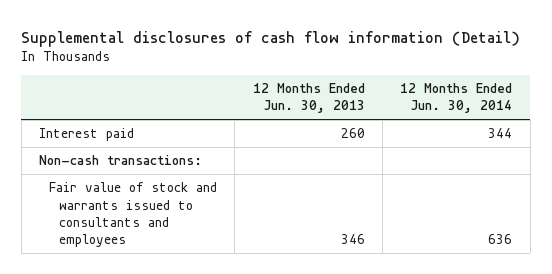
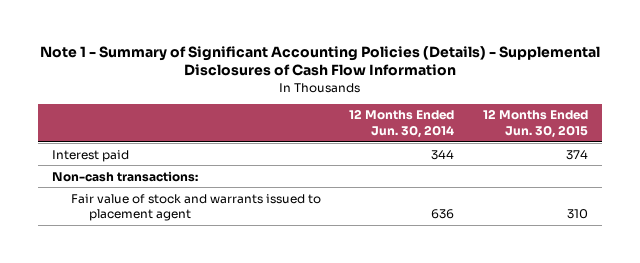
[21,30,521,47] Supplemental disclosures of cash flow information (Detail) -> [40,45,601,77] Note 1 - Summary of Significant Accounting Policies (Details) - Supplemental Disclosures of Cash Flow Information
[252,83,365,114] 12 Months Ended Jun. 30, 2013 -> none
none -> [482,109,588,138] 12 Months Ended Jun. 30, 2015
[49,182,218,248] Fair value of stock and warrants issued to consultants and employees -> [70,193,321,222] Fair value of stock and warrants issued to placement agent

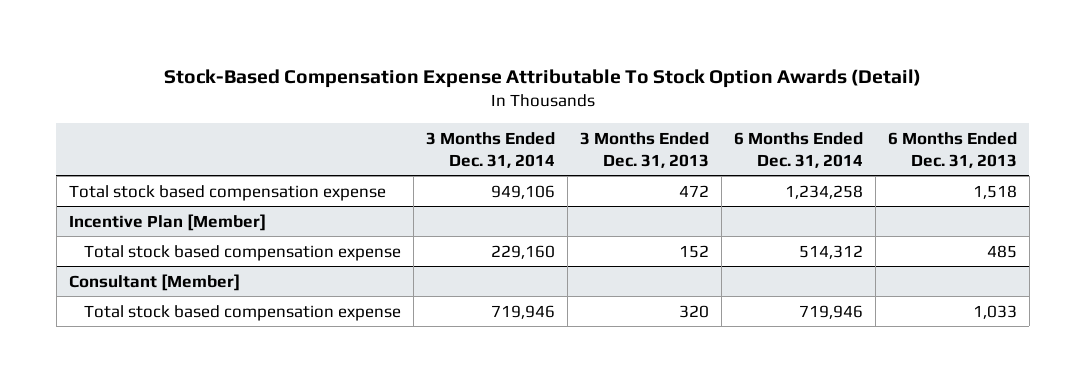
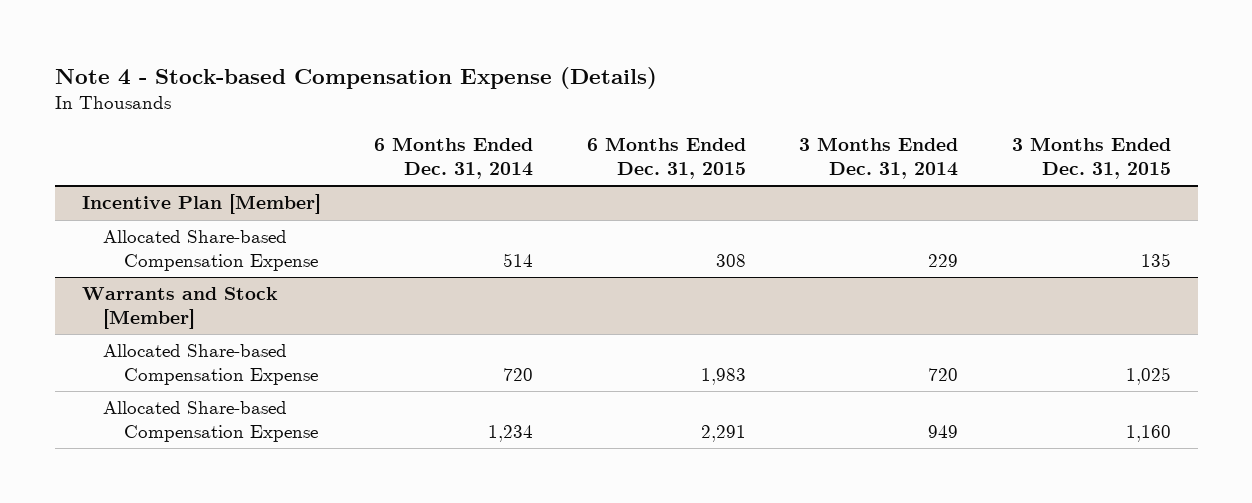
[163,68,921,88] Stock-Based Compensation Expense Attributable To Stock Option Awards (Detail) -> [54,66,657,89] Note 4 - Stock-based Compensation Expense (Details)
[579,131,709,168] 3 Months Ended Dec. 31, 2013 -> none
[887,131,1017,168] 6 Months Ended Dec. 31, 2013 -> none
none -> [586,137,746,180] 6 Months Ended Dec. 31, 2015
none -> [1011,137,1171,180] 3 Months Ended Dec. 31, 2015
[68,184,386,201] Total stock based compensation expense -> none
[68,273,240,291] Consultant [Member] -> none
[83,244,401,261] Total stock based compensation expense -> [102,230,318,272] Allocated Share-based Compensation Expense
[490,244,555,259] 229,160 -> [928,254,959,268] 229
[798,244,863,259] 514,312 -> [503,253,534,268] 514
none -> [81,287,278,330] Warrants and Stock [Member]
[83,304,401,321] Total stock based compensation expense -> [102,344,318,386] Allocated Share-based Compensation Expense
[490,304,555,319] 719,946 -> [928,368,959,382] 720
[798,304,863,319] 719,946 -> [503,368,534,382] 720
none -> [102,401,318,443] Allocated Share-based Compensation Expense

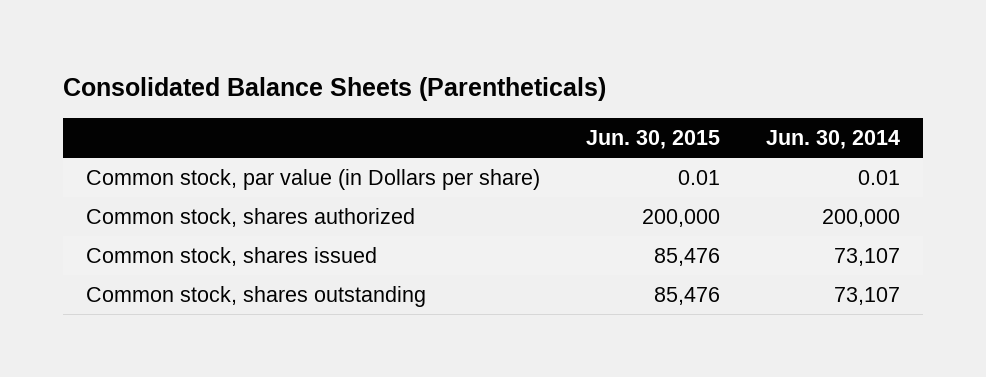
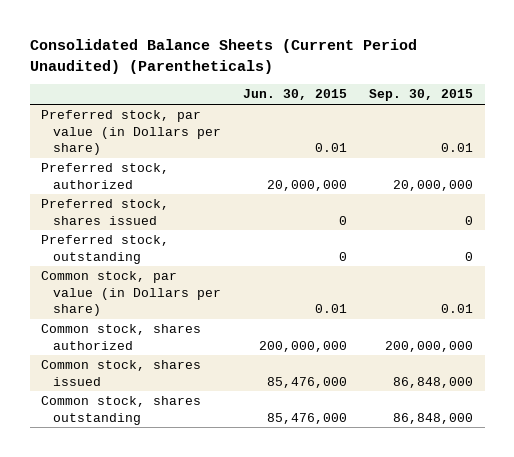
[62,77,606,102] Consolidated Balance Sheets (Parentheticals) -> [29,39,417,74] Consolidated Balance Sheets (Current Period Unaudited) (Parentheticals)
[766,130,901,150] Jun. 30, 2014 -> none
none -> [369,89,474,102] Sep. 30, 2015
none -> [40,110,221,156] Preferred stock, par value (in Dollars per share)
none -> [40,163,169,189] Preferred stock, authorized
none -> [40,199,169,225] Preferred stock, shares issued
none -> [40,235,169,264] Preferred stock, outstanding
[641,208,720,227] 200,000 -> [258,340,347,352] 200,000,000
[653,247,720,266] 85,476 -> [266,376,347,388] 85,476,000
[653,286,720,305] 85,476 -> [266,412,347,424] 85,476,000

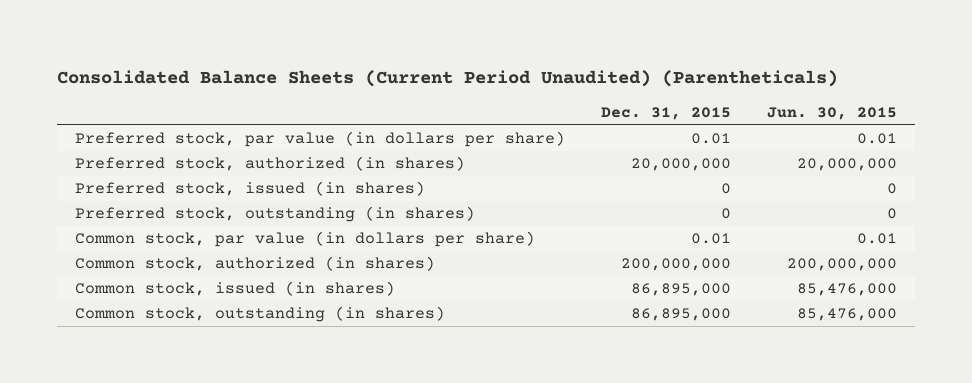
[369,89,474,102] Sep. 30, 2015 -> none
none -> [600,106,731,120] Dec. 31, 2015
[40,110,221,156] Preferred stock, par value (in Dollars per share) -> [74,131,565,148] Preferred stock, par value (in dollars per share)
[40,163,169,189] Preferred stock, authorized -> [74,156,465,172] Preferred stock, authorized (in shares)
[40,199,169,225] Preferred stock, shares issued -> [74,181,425,197] Preferred stock, issued (in shares)
[40,235,169,264] Preferred stock, outstanding -> [74,206,475,223] Preferred stock, outstanding (in shares)
[40,271,221,317] Common stock, par value (in Dollars per share) -> [74,231,535,248] Common stock, par value (in dollars per share)
[40,324,201,350] Common stock, shares authorized -> [74,256,435,272] Common stock, authorized (in shares)
[40,360,201,386] Common stock, shares issued -> [74,281,395,297] Common stock, issued (in shares)
[40,396,201,425] Common stock, shares outstanding -> [74,306,445,323] Common stock, outstanding (in shares)

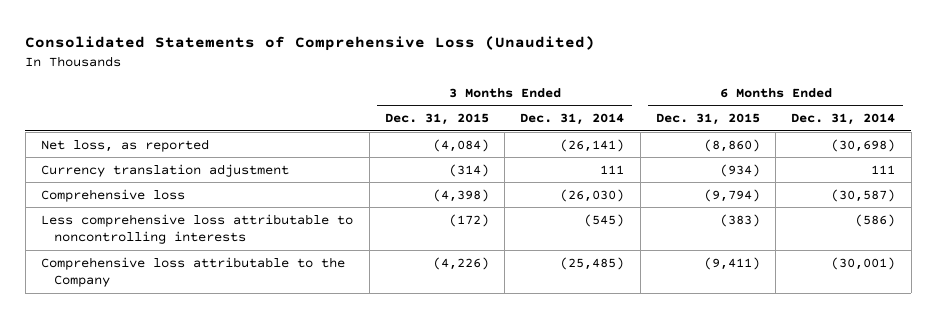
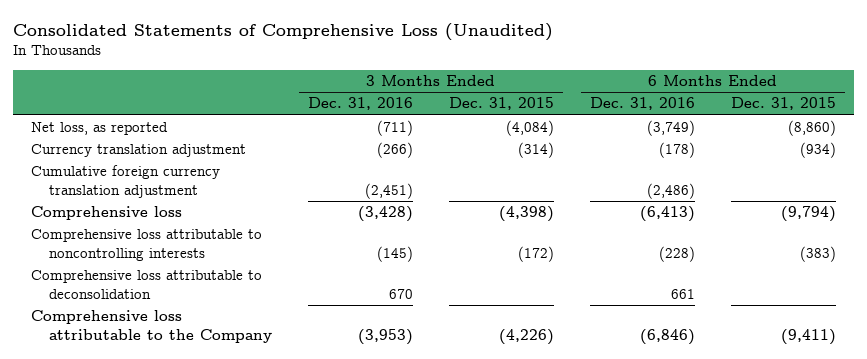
[520,113,625,126] Dec. 31, 2014 -> none
[791,113,896,126] Dec. 31, 2014 -> none
none -> [307,97,413,111] Dec. 31, 2016
none -> [589,97,695,111] Dec. 31, 2016
none -> [31,165,221,198] Cumulative foreign currency translation adjustment
[41,213,354,245] Less comprehensive loss attributable to noncontrolling interests -> [31,229,263,261] Comprehensive loss attributable to noncontrolling interests
none -> [31,270,263,299] Comprehensive loss attributable to deconsolidation

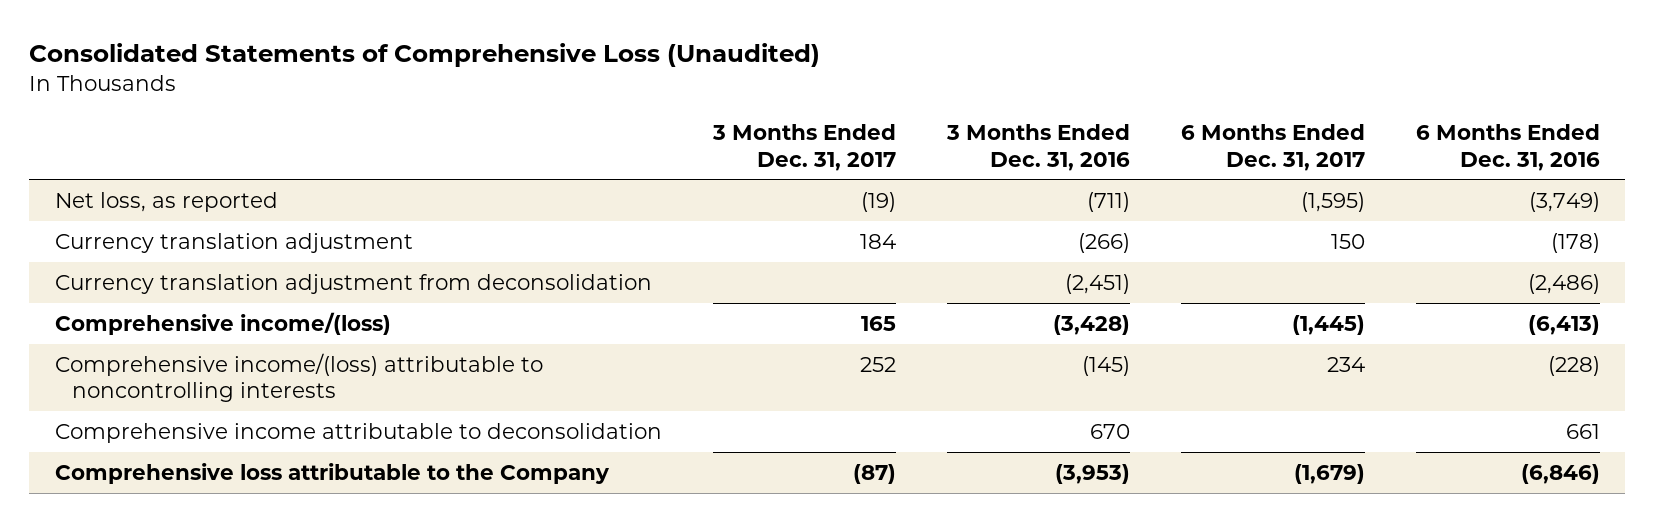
[448,97,554,111] Dec. 31, 2015 -> none
[731,97,837,111] Dec. 31, 2015 -> none
none -> [711,123,896,171] 3 Months Ended Dec. 31, 2017
none -> [1180,123,1365,171] 6 Months Ended Dec. 31, 2017
[31,165,221,198] Cumulative foreign currency translation adjustment -> [54,273,652,294] Currency translation adjustment from deconsolidation
[31,206,183,221] Comprehensive loss -> [54,311,391,335] Comprehensive income/(loss)
[31,229,263,261] Comprehensive loss attributable to noncontrolling interests -> [54,352,543,403] Comprehensive income/(loss) attributable to noncontrolling interests
[31,270,263,299] Comprehensive loss attributable to deconsolidation -> [54,422,662,443] Comprehensive income attributable to deconsolidation

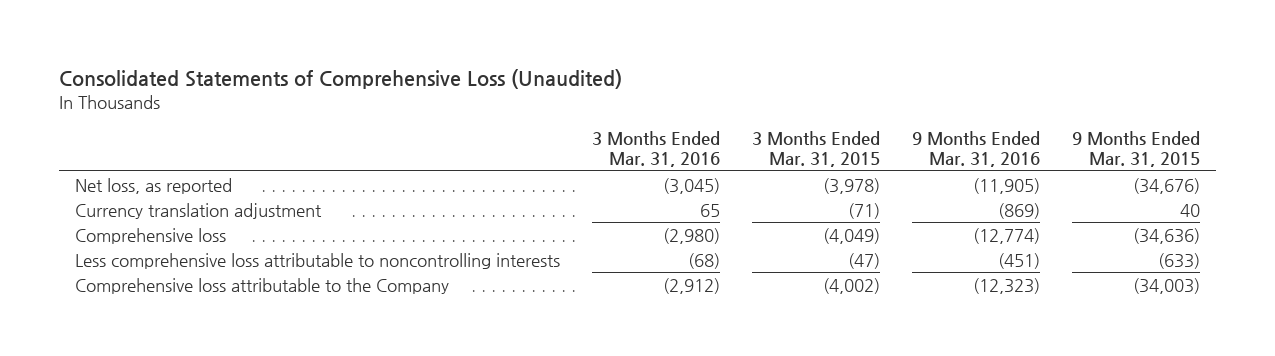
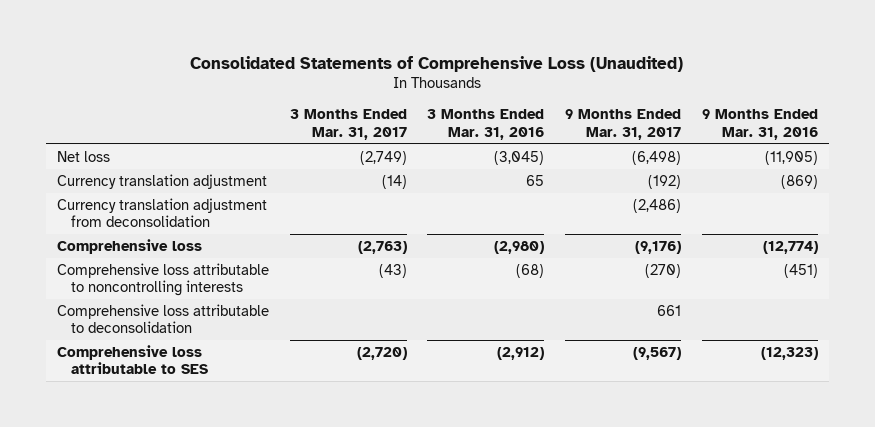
[751,130,880,167] 3 Months Ended Mar. 31, 2015 -> none
[1071,130,1200,167] 9 Months Ended Mar. 31, 2015 -> none
none -> [289,109,407,140] 3 Months Ended Mar. 31, 2017
none -> [565,109,682,140] 9 Months Ended Mar. 31, 2017
[74,177,232,194] Net loss, as reported -> [56,150,110,162] Net loss
none -> [56,197,267,228] Currency translation adjustment from deconsolidation
[74,252,560,269] Less comprehensive loss attributable to noncontrolling interests -> [56,262,269,297] Comprehensive loss attributable to noncontrolling interests
none -> [56,303,269,334] Comprehensive loss attributable to deconsolidation
[74,277,449,294] Comprehensive loss attributable to the Company -> [56,344,208,375] Comprehensive loss attributable to SES

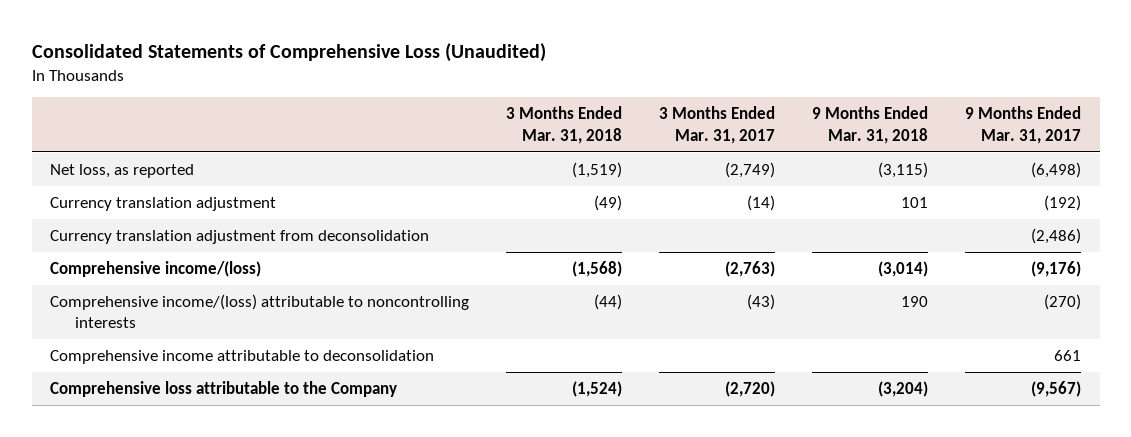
[427,109,545,140] 3 Months Ended Mar. 31, 2016 -> none
[702,109,819,140] 9 Months Ended Mar. 31, 2016 -> none
none -> [506,106,623,144] 3 Months Ended Mar. 31, 2018
none -> [812,106,929,144] 9 Months Ended Mar. 31, 2018
[56,150,110,162] Net loss -> [50,164,195,179] Net loss, as reported
[56,238,202,254] Comprehensive loss -> [50,261,262,278] Comprehensive income/(loss)
[56,262,269,297] Comprehensive loss attributable to noncontrolling interests -> [50,294,470,329] Comprehensive income/(loss) attributable to noncontrolling interests
[56,303,269,334] Comprehensive loss attributable to deconsolidation -> [50,350,435,365] Comprehensive income attributable to deconsolidation
[56,344,208,375] Comprehensive loss attributable to SES -> [50,381,398,398] Comprehensive loss attributable to the Company

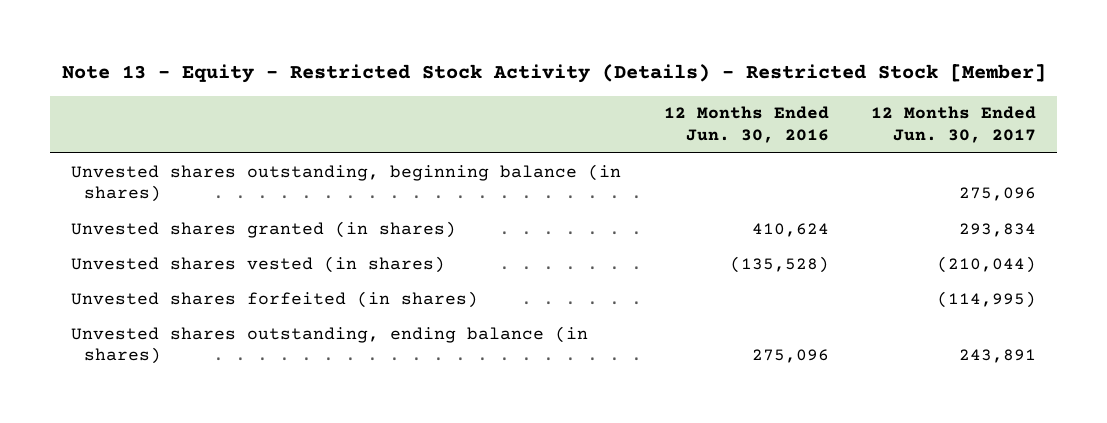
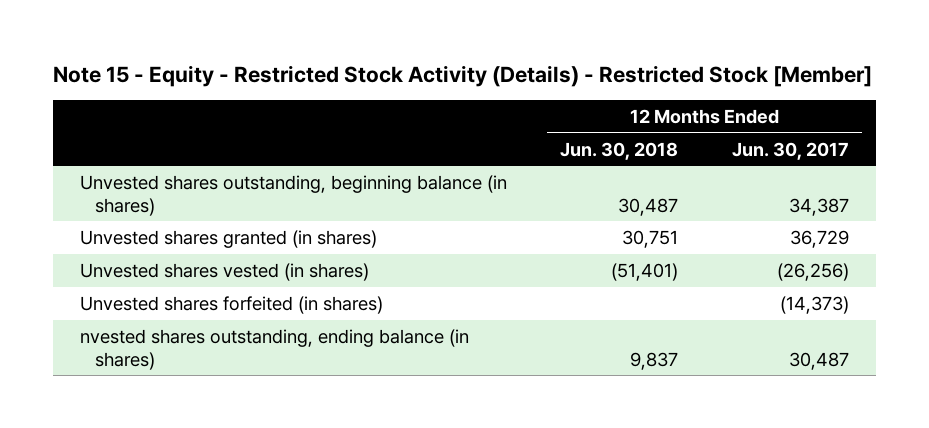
[61,63,1046,83] Note 13 - Equity - Restricted Stock Activity (Details) - Restricted Stock [Member] -> [52,64,872,87] Note 15 - Equity - Restricted Stock Activity (Details) - Restricted Stock [Member]
[663,106,829,144] 12 Months Ended Jun. 30, 2016 -> none
none -> [560,141,679,160] Jun. 30, 2018
[958,187,1036,202] 275,096 -> [788,197,849,216] 34,387
[958,222,1036,237] 293,834 -> [789,229,849,248] 36,729
[936,255,1036,273] (210,044) -> [776,262,849,281] (26,256)
[936,290,1036,308] (114,995) -> [779,295,849,314] (14,373)
[71,325,589,365] Unvested shares outstanding, ending balance (in shares) -> [79,328,469,370] nvested shares outstanding, ending balance (in shares)
[958,349,1036,364] 243,891 -> [788,351,849,370] 30,487

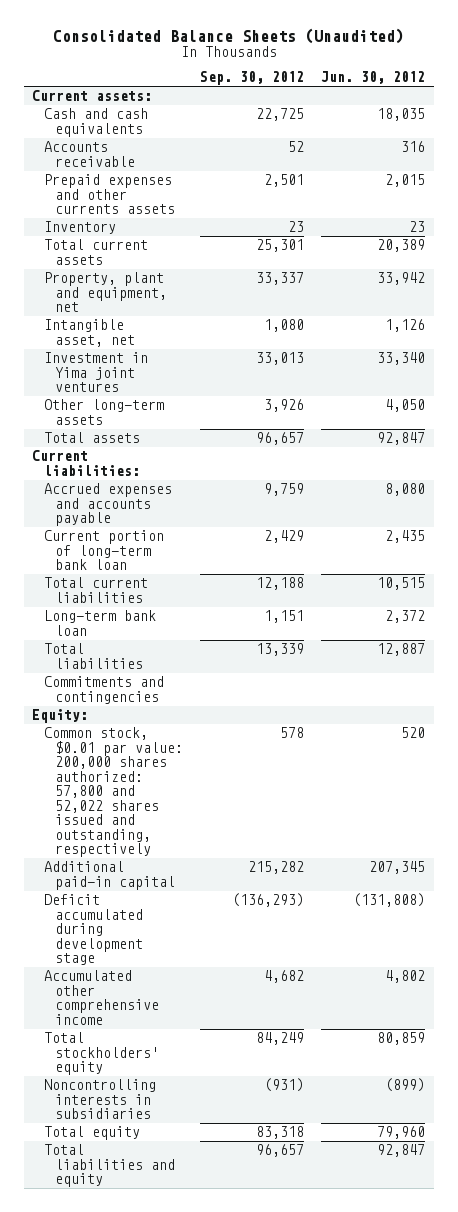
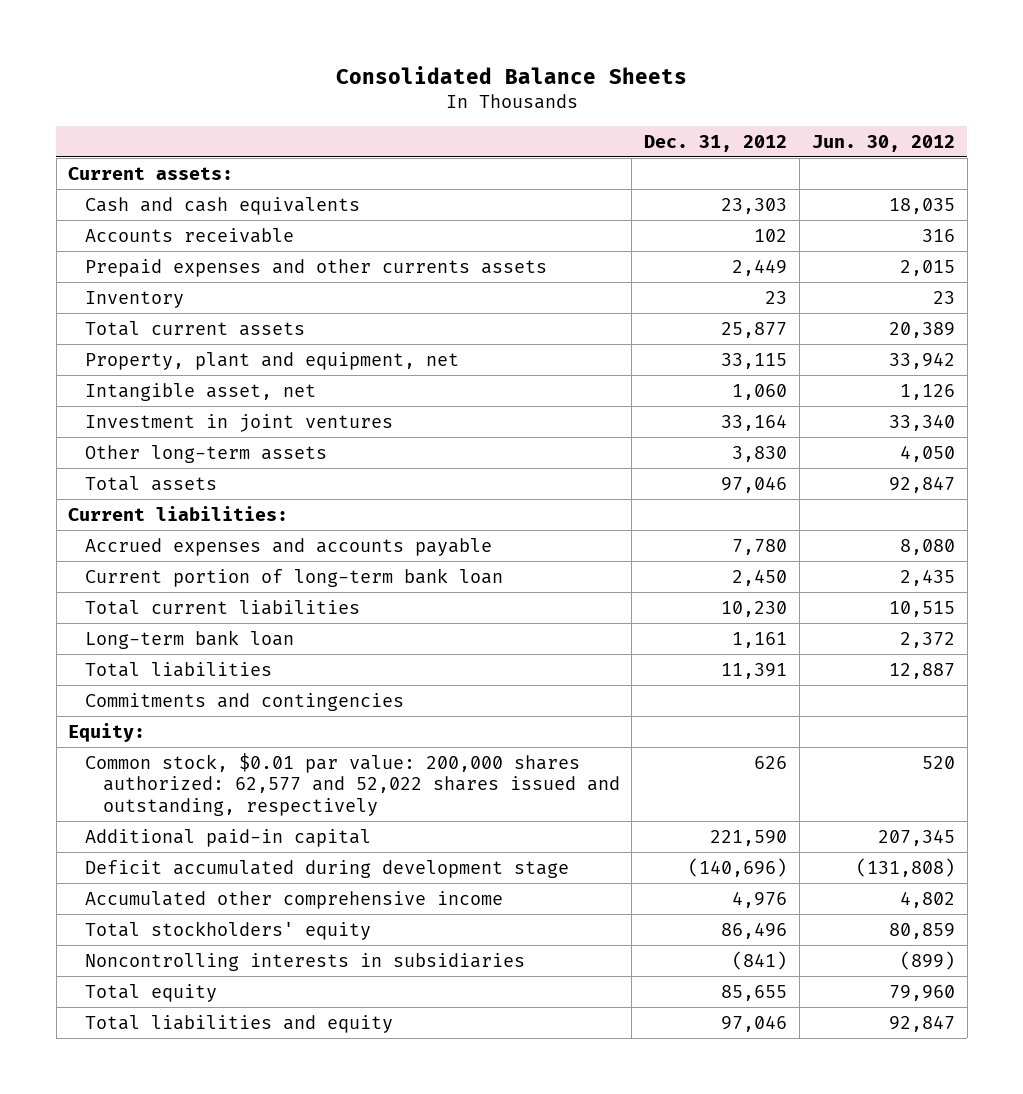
[52,27,404,44] Consolidated Balance Sheets (Unaudited) -> [335,65,687,84] Consolidated Balance Sheets
[200,71,305,86] Sep. 30, 2012 -> none
none -> [644,134,788,152] Dec. 31, 2012
[43,352,148,393] Investment in Yima joint ventures -> [85,413,394,432] Investment in joint ventures
[43,727,184,858] Common stock, $0.01 par value: 200,000 shares authorized: 57,800 and 52,022 shares issued and outstanding, respectively -> [85,752,620,816] Common stock, $0.01 par value: 200,000 shares authorized: 62,577 and 52,022 shares issued and outstanding, respectively

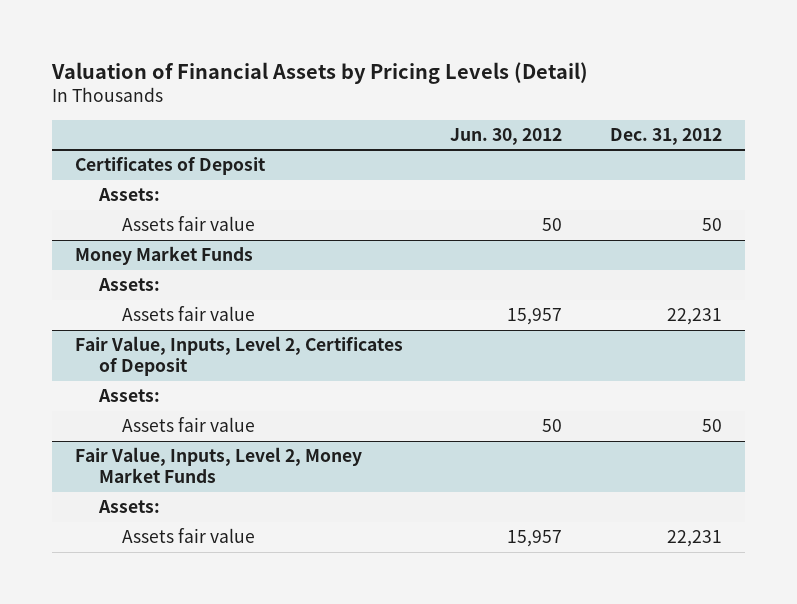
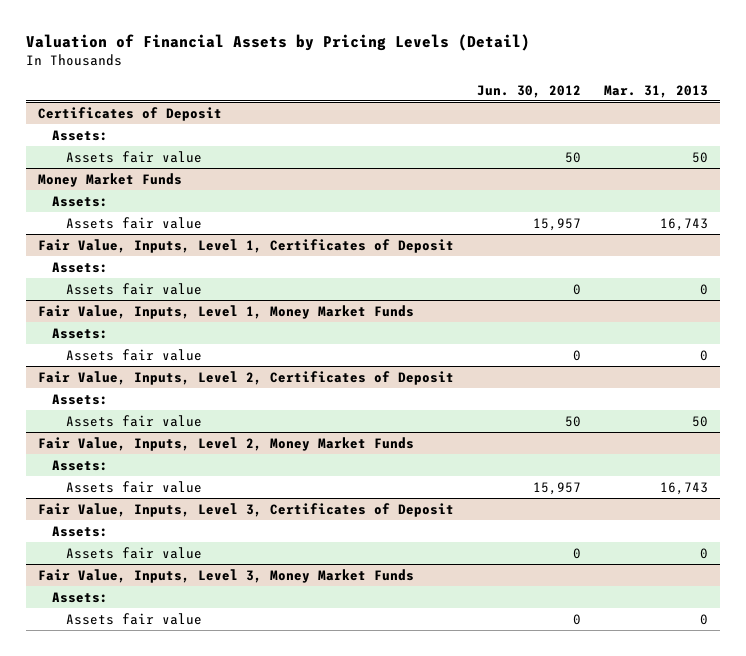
[609,127,722,145] Dec. 31, 2012 -> none
none -> [604,84,709,98] Mar. 31, 2013
none -> [37,238,454,253] Fair Value, Inputs, Level 1, Certificates of Deposit
none -> [51,261,108,273] Assets:
none -> [65,282,202,295] Assets fair value
none -> [37,304,414,319] Fair Value, Inputs, Level 1, Money Market Funds
none -> [51,327,108,339] Assets:
none -> [65,348,202,361] Assets fair value
none -> [37,502,454,517] Fair Value, Inputs, Level 3, Certificates of Deposit
none -> [51,525,108,537] Assets:
none -> [65,546,202,559] Assets fair value
none -> [37,568,414,583] Fair Value, Inputs, Level 3, Money Market Funds
none -> [51,591,108,603] Assets:
none -> [65,612,202,625] Assets fair value

